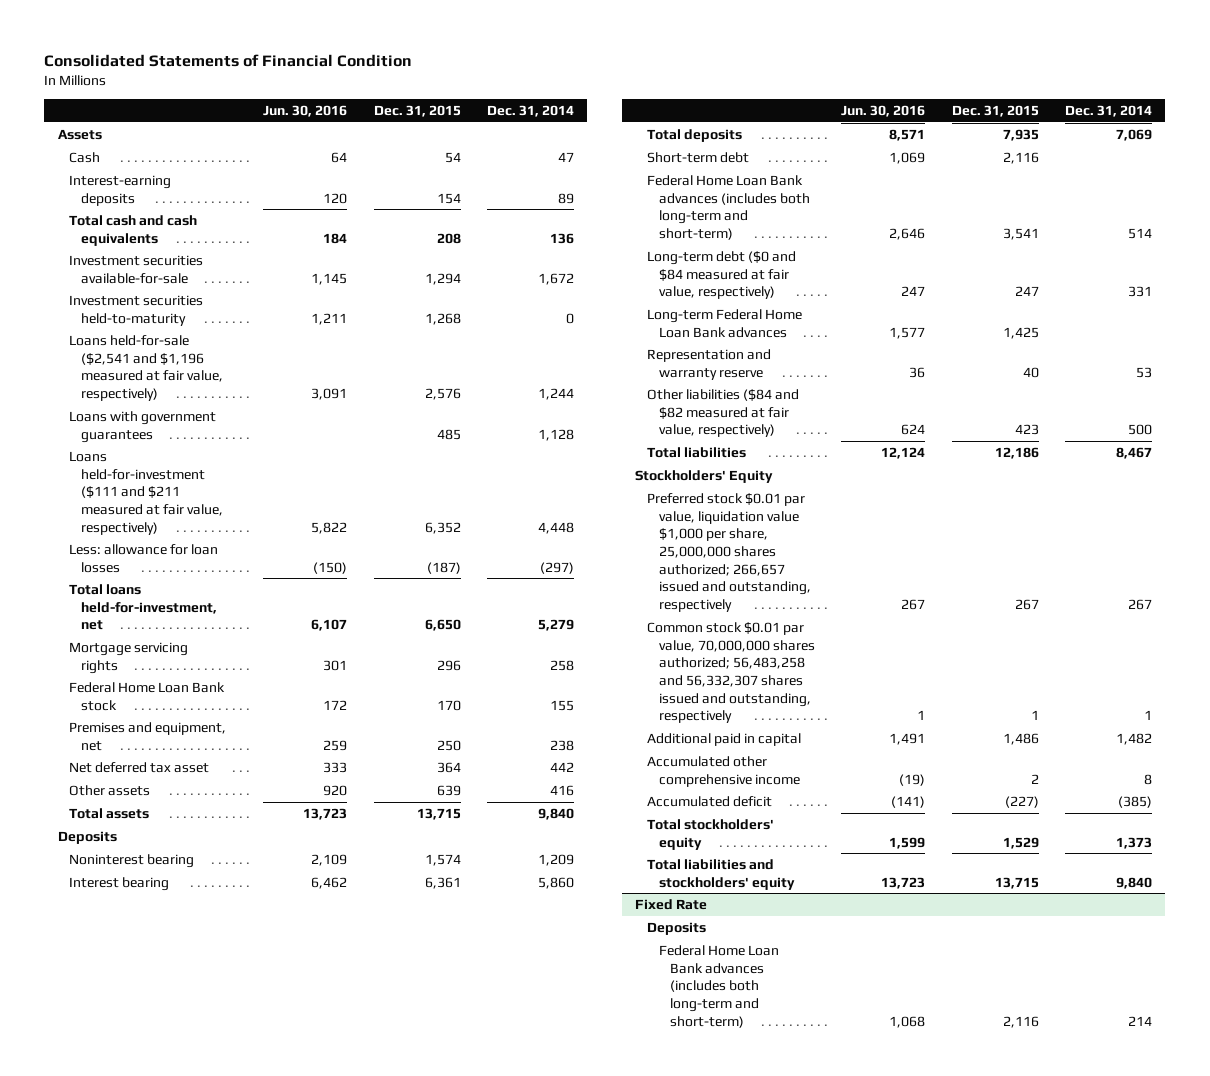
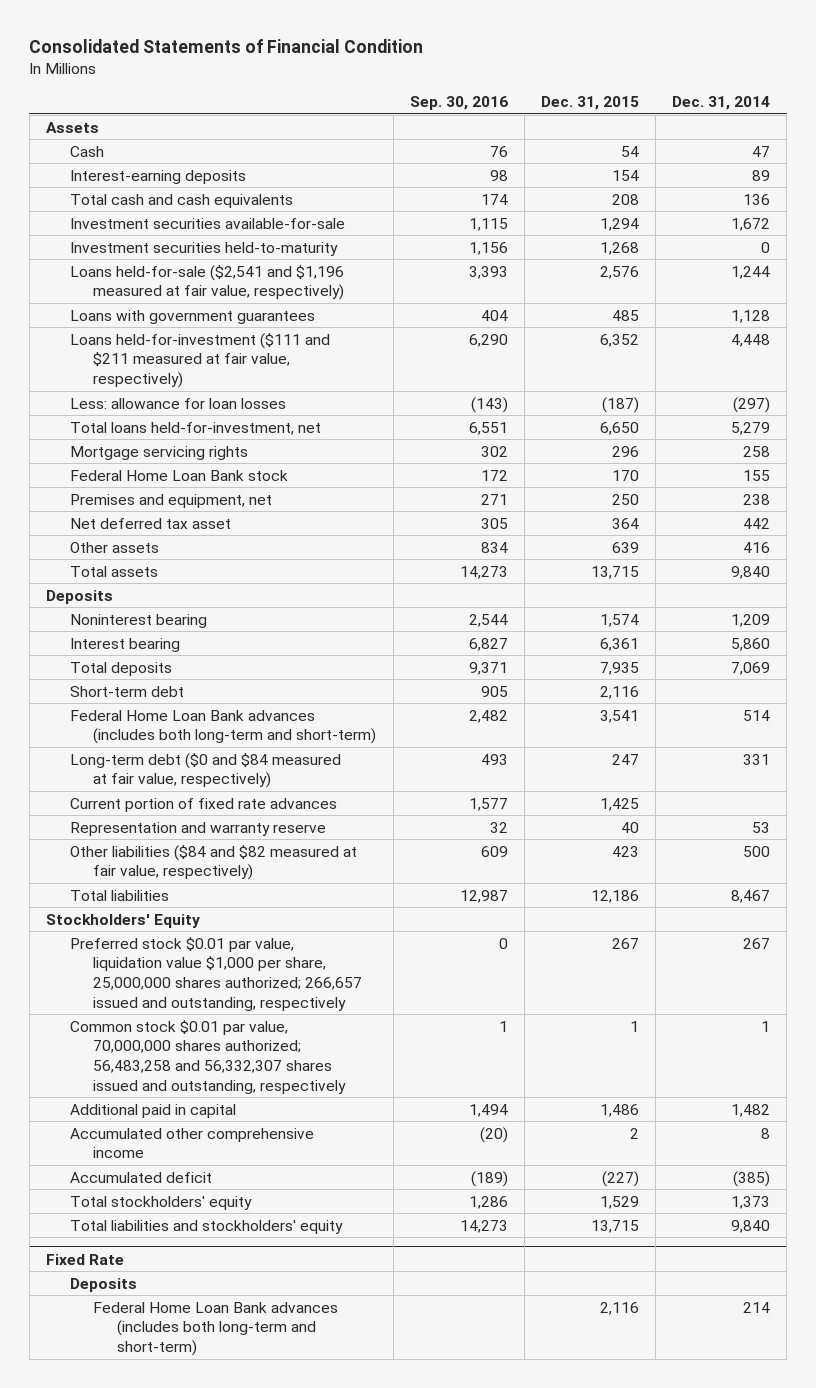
[263,104,348,117] Jun. 30, 2016 -> none
none -> [409,95,508,110] Sep. 30, 2016
[647,308,803,338] Long-term Federal Home Loan Bank advances -> [69,797,337,812] Current portion of fixed rate advances

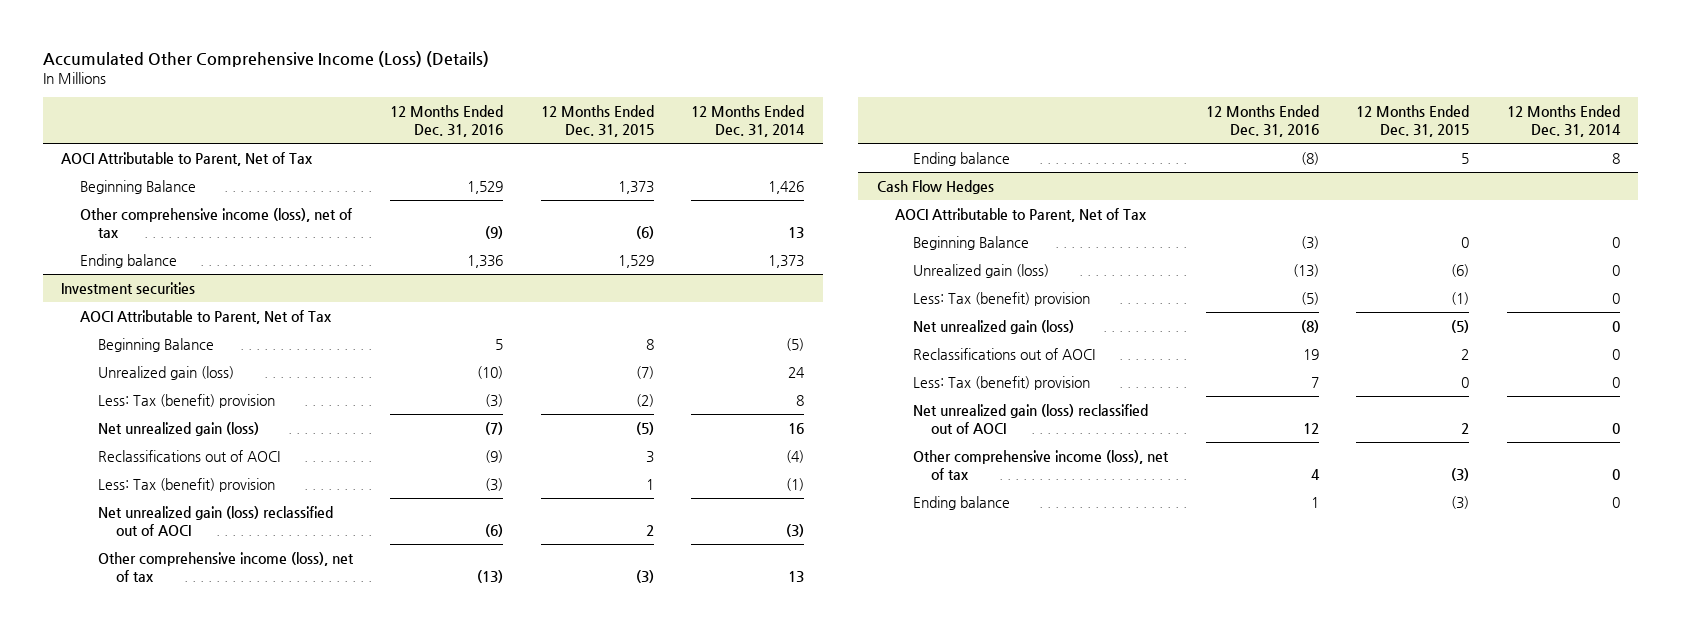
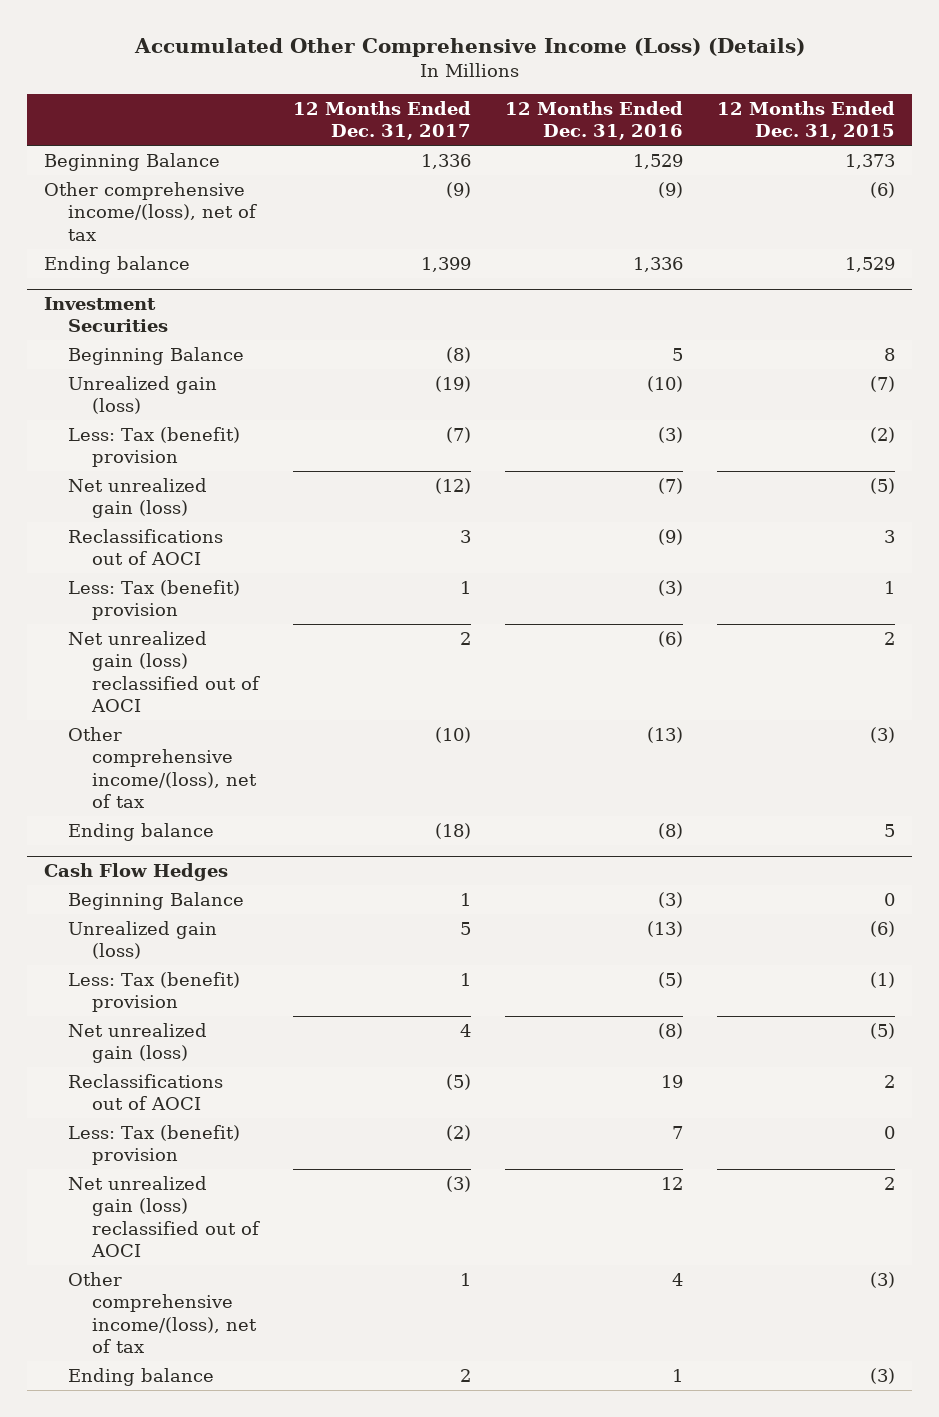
[691,104,806,137] 12 Months Ended Dec. 31, 2014 -> none
none -> [292,100,471,141] 12 Months Ended Dec. 31, 2017
[61,152,314,167] AOCI Attributable to Parent, Net of Tax -> none
[79,208,352,238] Other comprehensive income (loss), net of tax -> [43,181,257,241] Other comprehensive income/(loss), net of tax
[79,310,332,325] AOCI Attributable to Parent, Net of Tax -> none
[61,282,196,295] Investment securities -> [43,296,168,333] Investment Securities
[97,552,354,582] Other comprehensive income (loss), net of tax -> [67,726,257,808] Other comprehensive income/(loss), net of tax
[894,208,1147,223] AOCI Attributable to Parent, Net of Tax -> none
[913,450,1170,480] Other comprehensive income (loss), net of tax -> [67,1271,257,1353] Other comprehensive income/(loss), net of tax

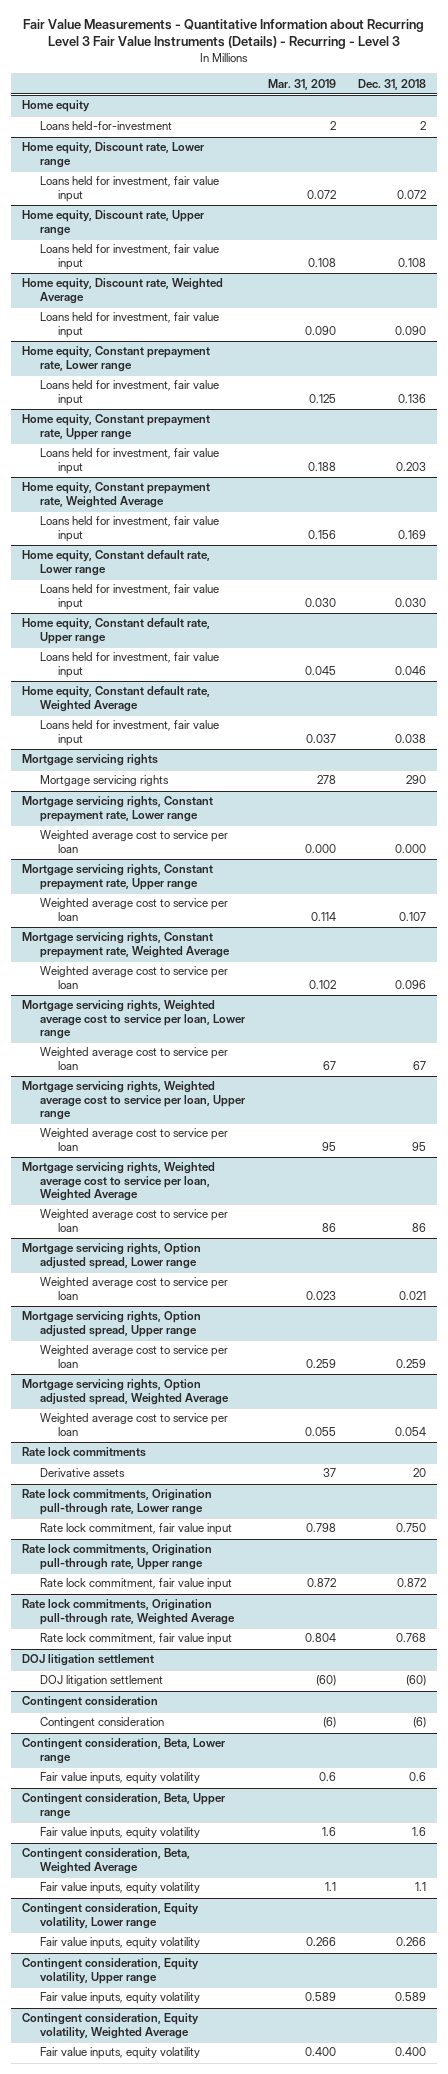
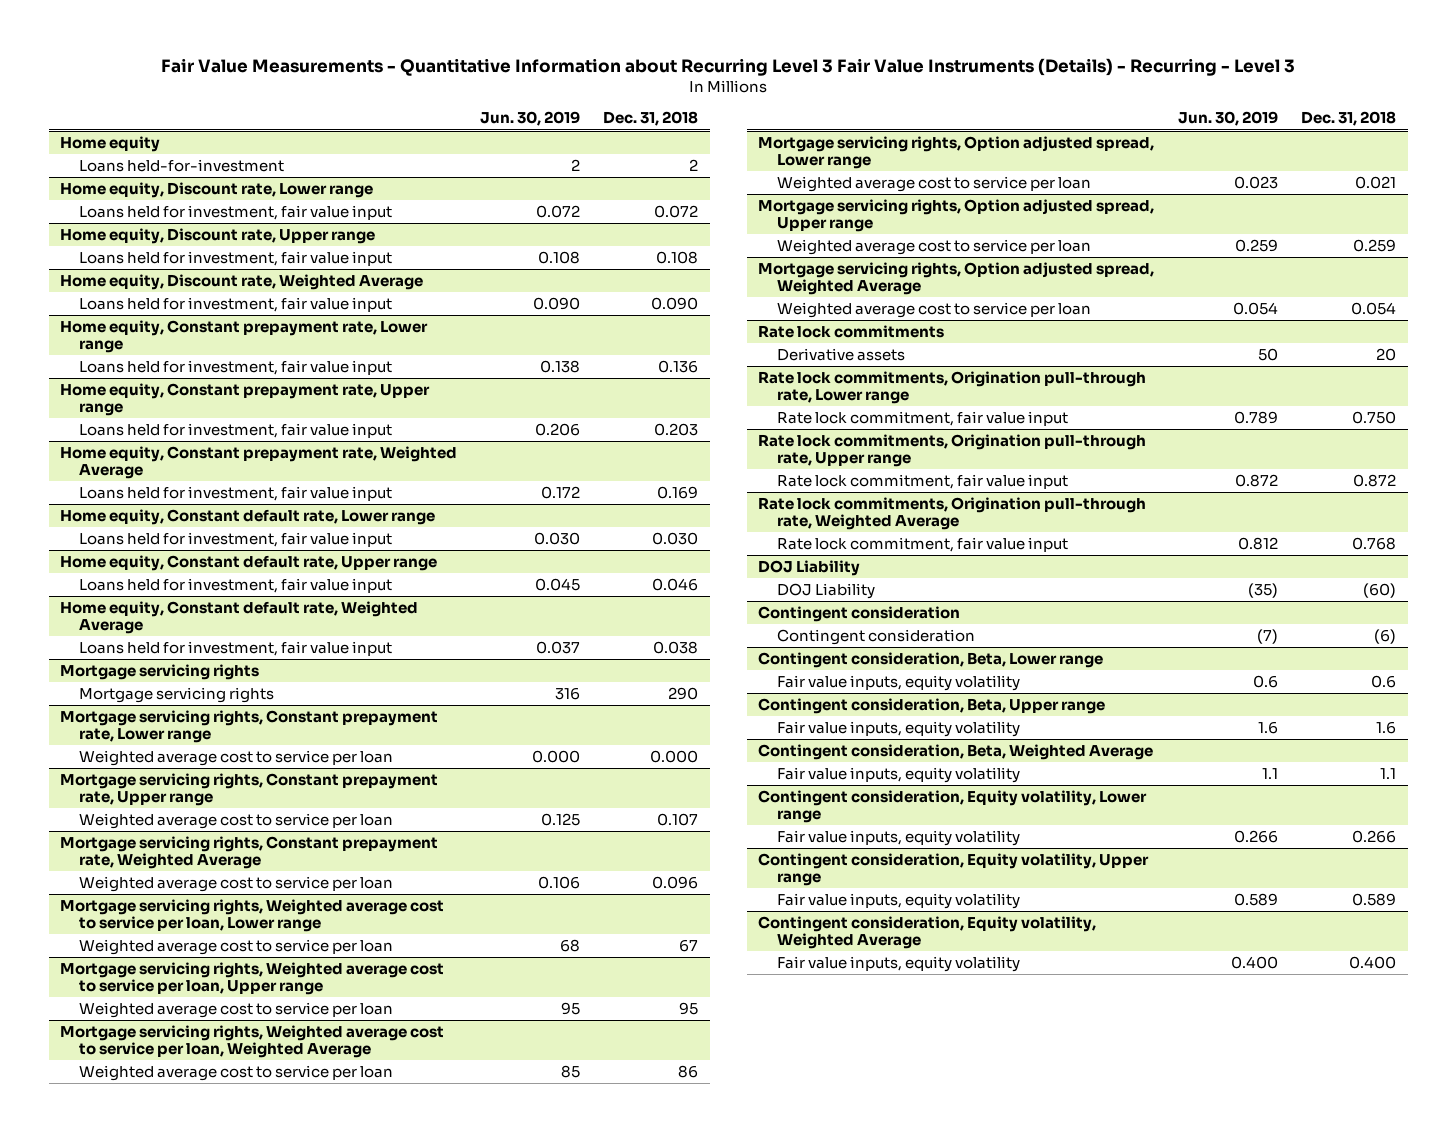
[267,78,336,90] Mar. 31, 2019 -> none
none -> [480,111,581,127] Jun. 30, 2019
[22,1654,155,1667] DOJ litigation settlement -> [758,559,861,576] DOJ Liability
[40,1675,164,1687] DOJ litigation settlement -> [777,582,876,599] DOJ Liability

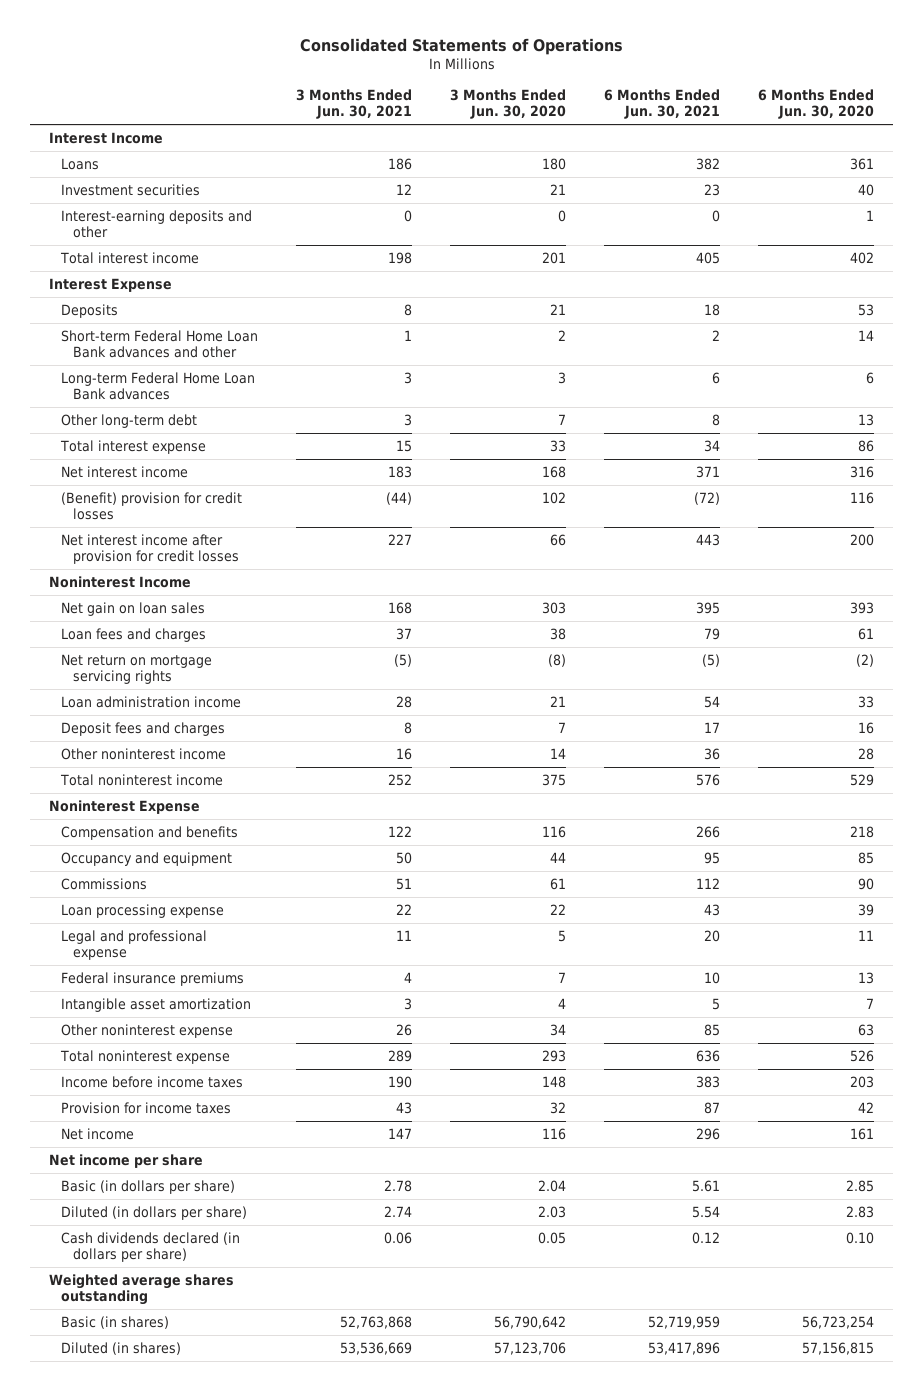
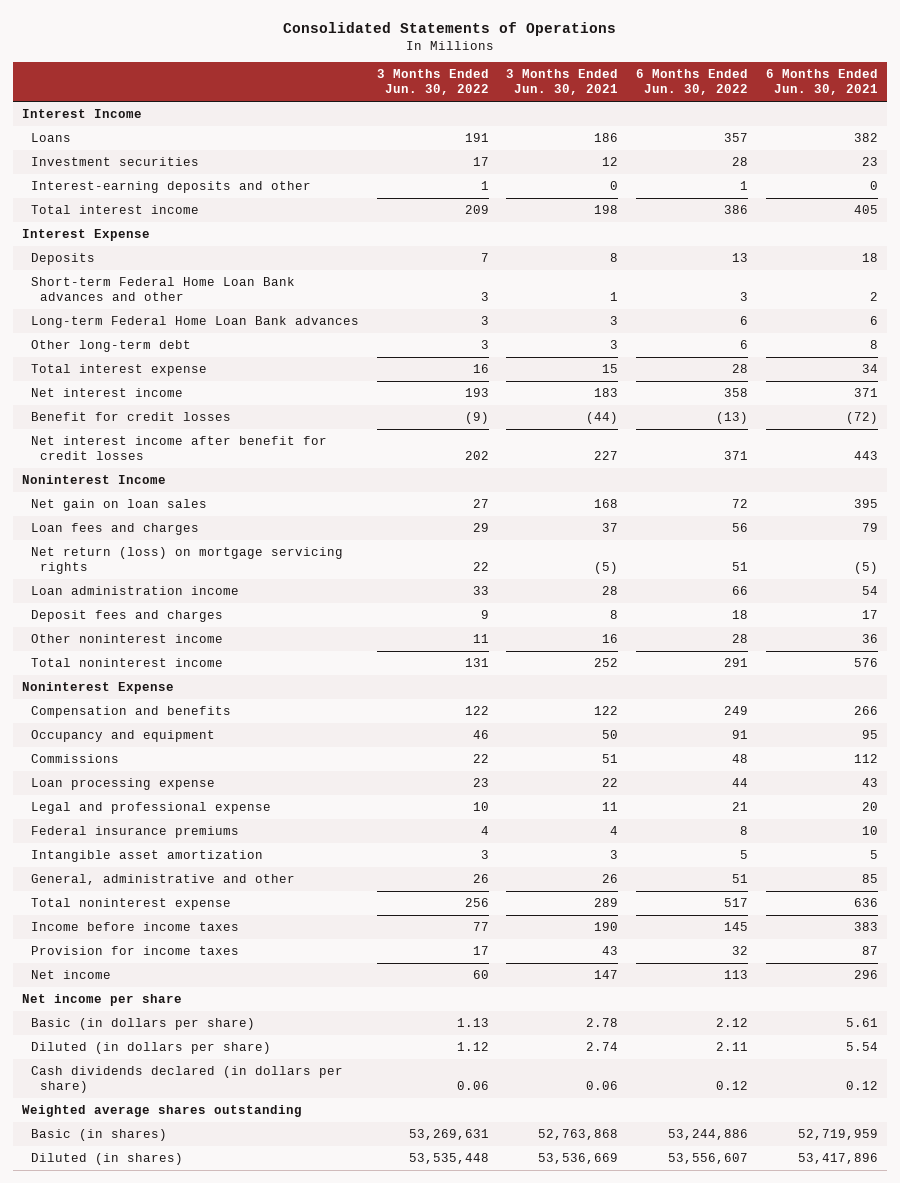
[449,89,566,120] 3 Months Ended Jun. 30, 2020 -> none
[757,89,874,120] 6 Months Ended Jun. 30, 2020 -> none
none -> [376,68,489,96] 3 Months Ended Jun. 30, 2022
none -> [636,68,749,96] 6 Months Ended Jun. 30, 2022
[60,491,242,521] (Benefit) provision for credit losses -> [31,411,232,421] Benefit for credit losses
[60,533,239,565] Net interest income after provision for credit losses -> [31,435,328,461] Net interest income after benefit for credit losses
[60,653,212,685] Net return on mortgage servicing rights -> [31,546,344,575] Net return (loss) on mortgage servicing rights
[60,1023,233,1038] Other noninterest expense -> [31,873,296,885] General, administrative and other

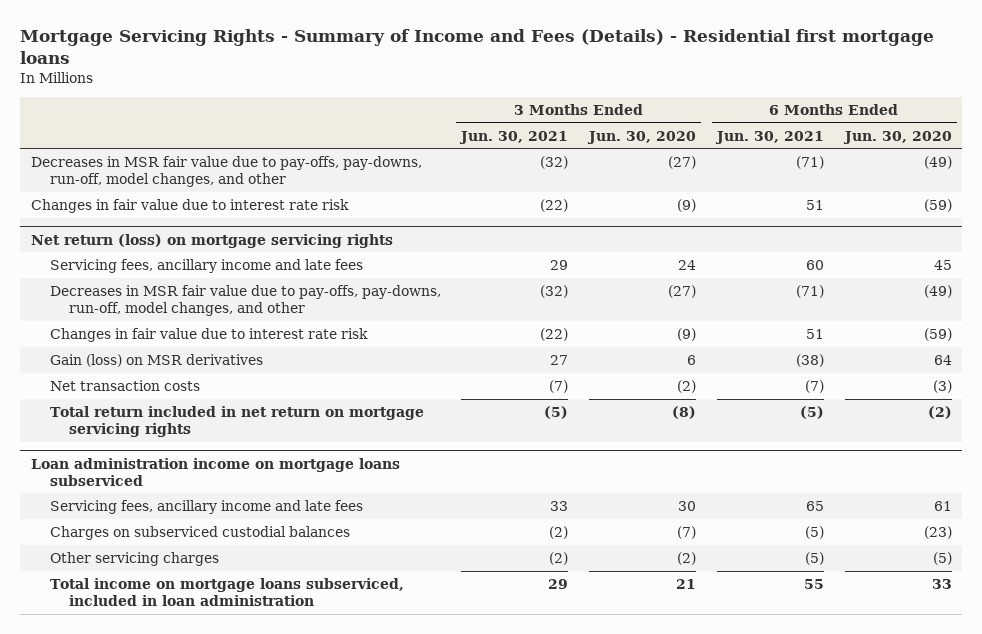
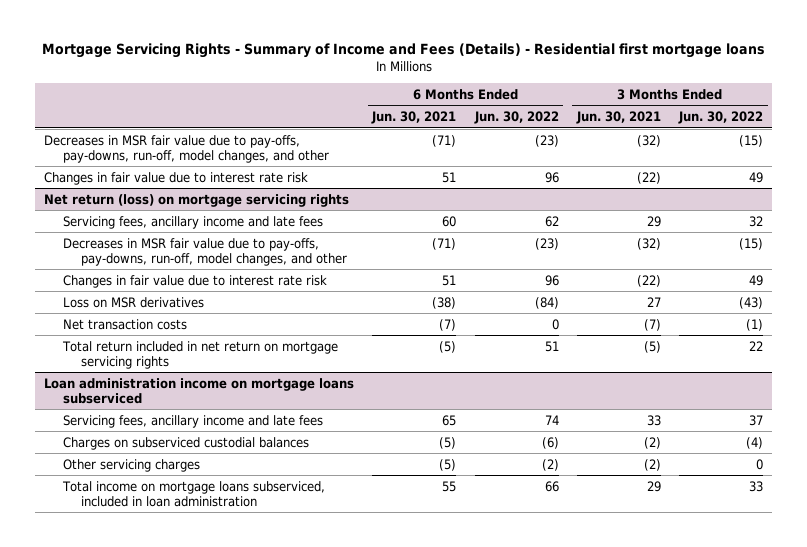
[587,130,697,144] Jun. 30, 2020 -> none
[842,130,952,144] Jun. 30, 2020 -> none
none -> [473,111,559,125] Jun. 30, 2022
none -> [678,111,764,125] Jun. 30, 2022
[49,353,263,367] Gain (loss) on MSR derivatives -> [62,296,204,308] Loss on MSR derivatives

